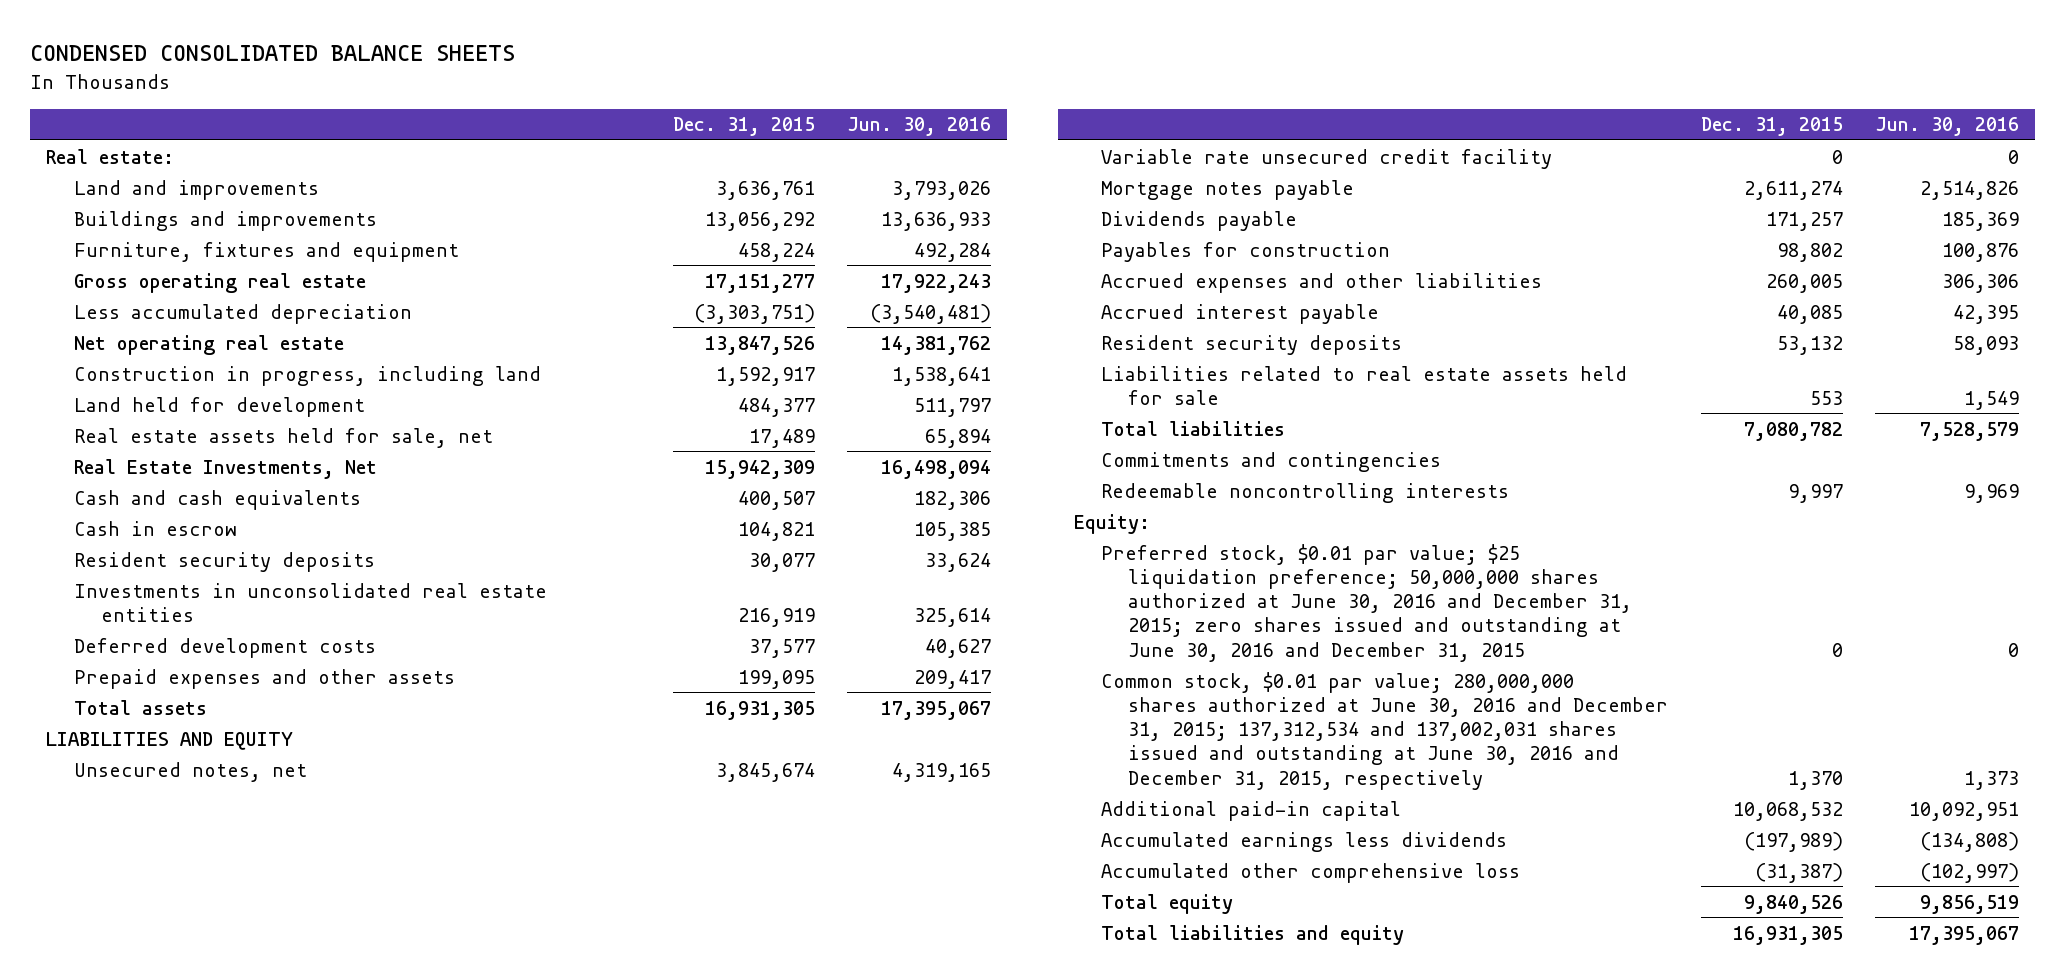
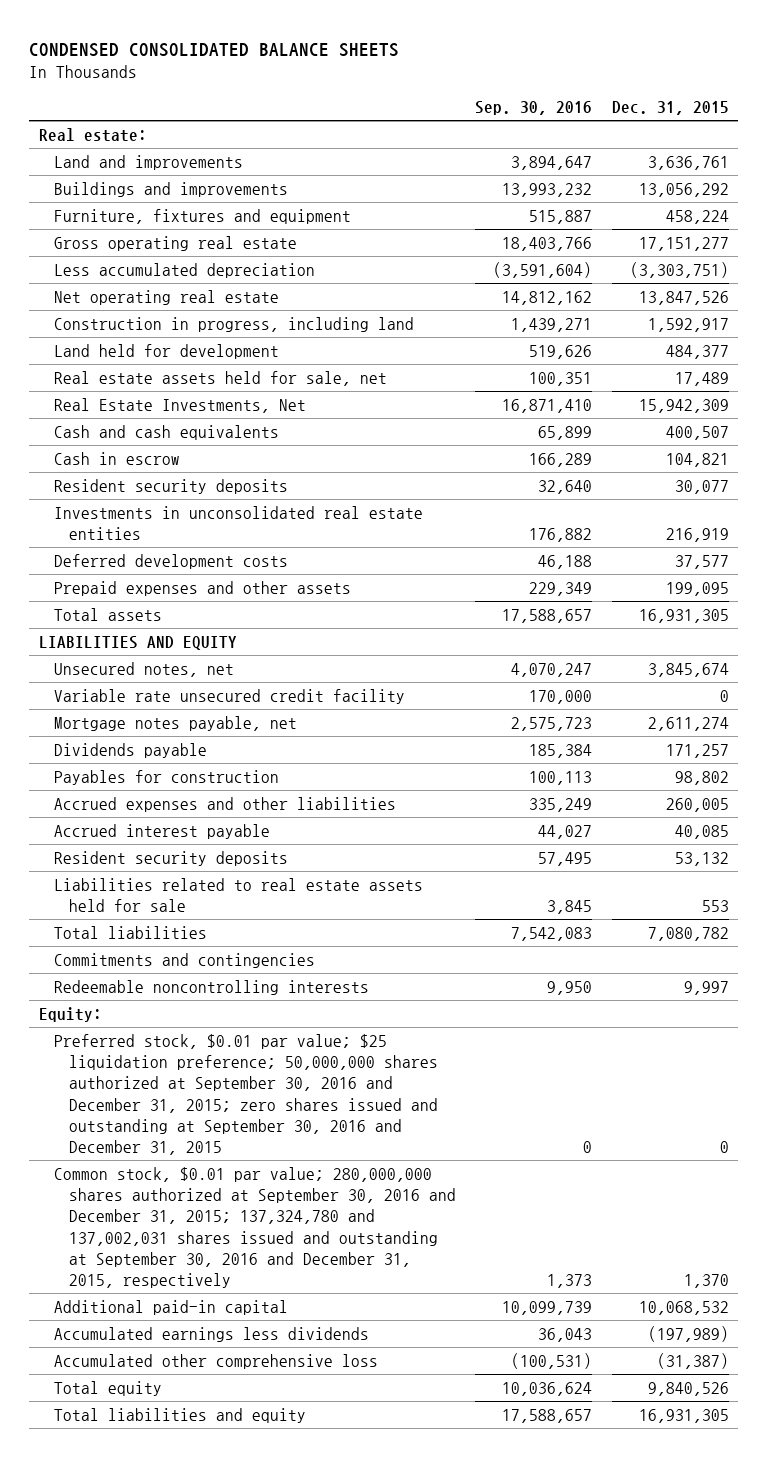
[847,117,992,137] Jun. 30, 2016 -> none
none -> [475,100,593,115] Sep. 30, 2016
[1101,179,1355,200] Mortgage notes payable -> [54,715,298,731] Mortgage notes payable, net
[1101,543,1633,662] Preferred stock, $0.01 par value; $25 liquidation preference; 50,000,000 shares authorized at June 30, 2016 and December 31, 2015; zero shares issued and outstanding at June 30, 2016 and December 31, 2015 -> [54,1033,439,1156] Preferred stock, $0.01 par value; $25 liquidation preference; 50,000,000 shares authorized at September 30, 2016 and December 31, 2015; zero shares issued and outstanding at September 30, 2016 and December 31, 2015
[1101,671,1669,790] Common stock, $0.01 par value; 280,000,000 shares authorized at June 30, 2016 and December 31, 2015; 137,312,534 and 137,002,031 shares issued and outstanding at June 30, 2016 and December 31, 2015, respectively -> [54,1166,457,1289] Common stock, $0.01 par value; 280,000,000 shares authorized at September 30, 2016 and December 31, 2015; 137,324,780 and 137,002,031 shares issued and outstanding at September 30, 2016 and December 31, 2015, respectively

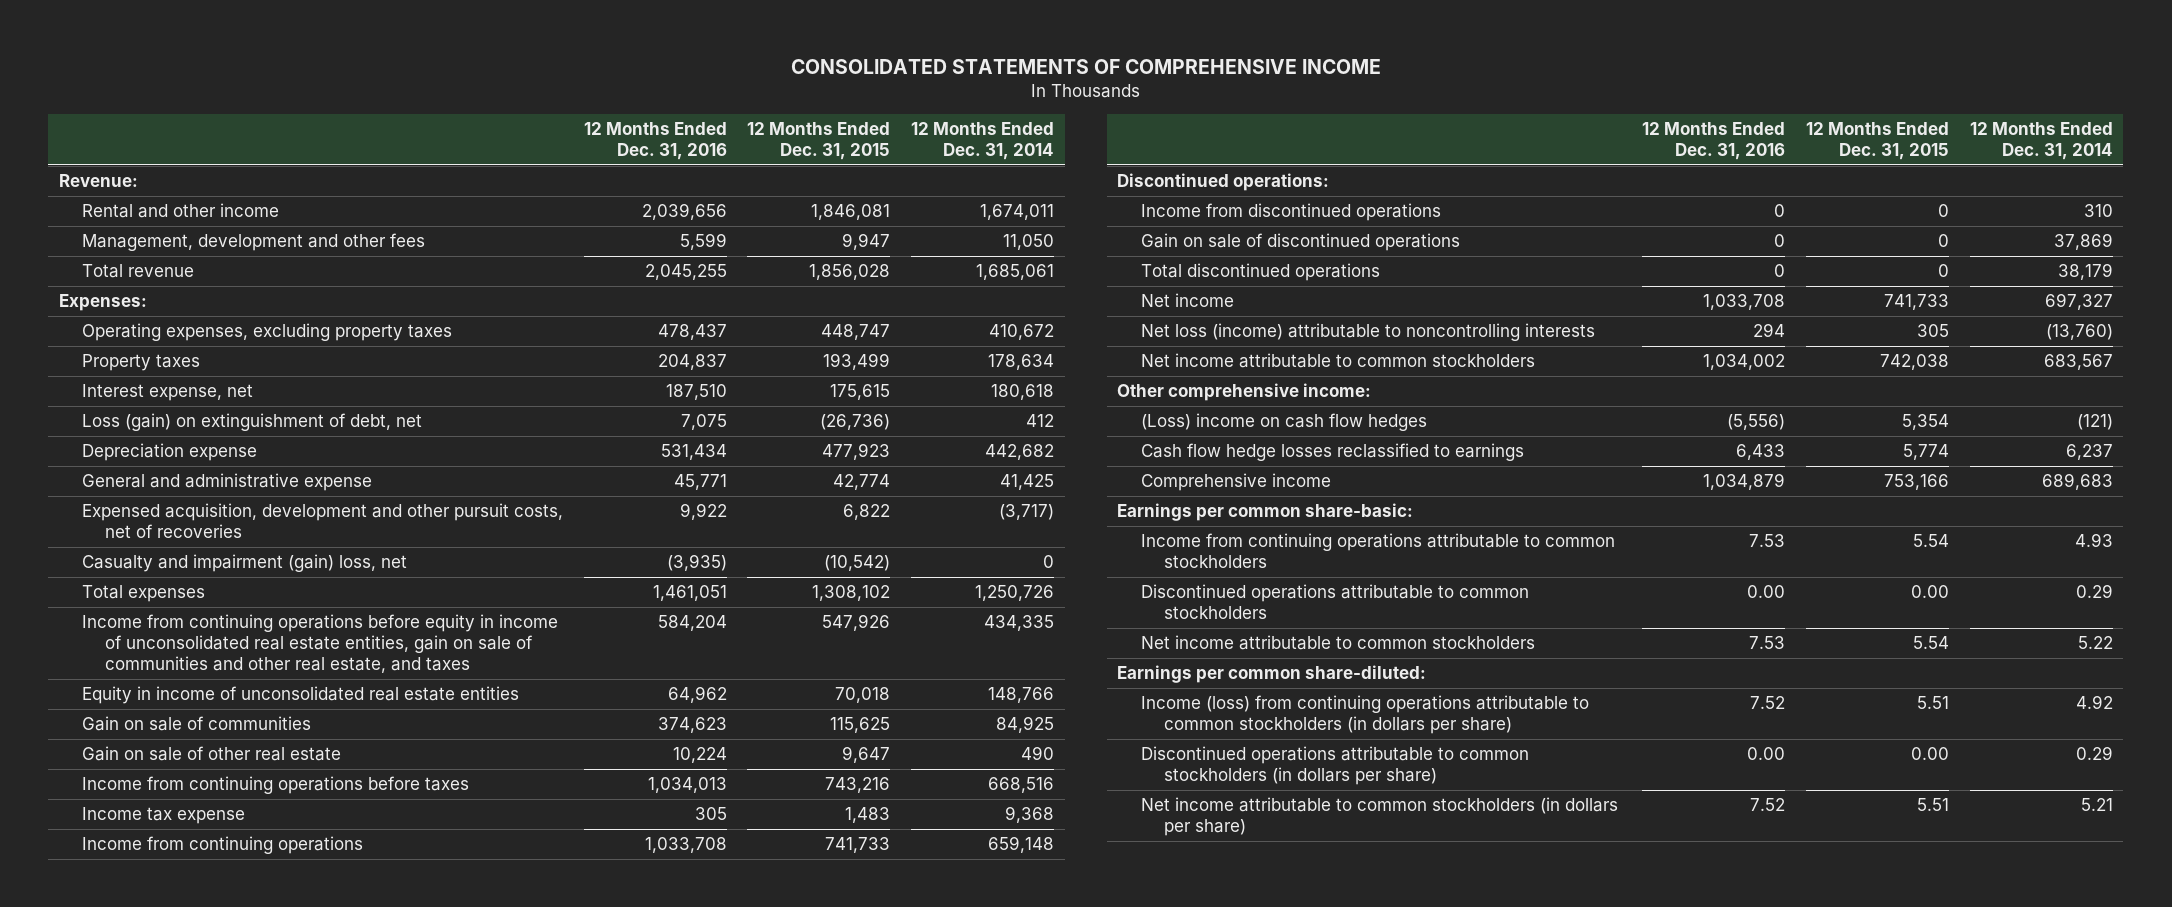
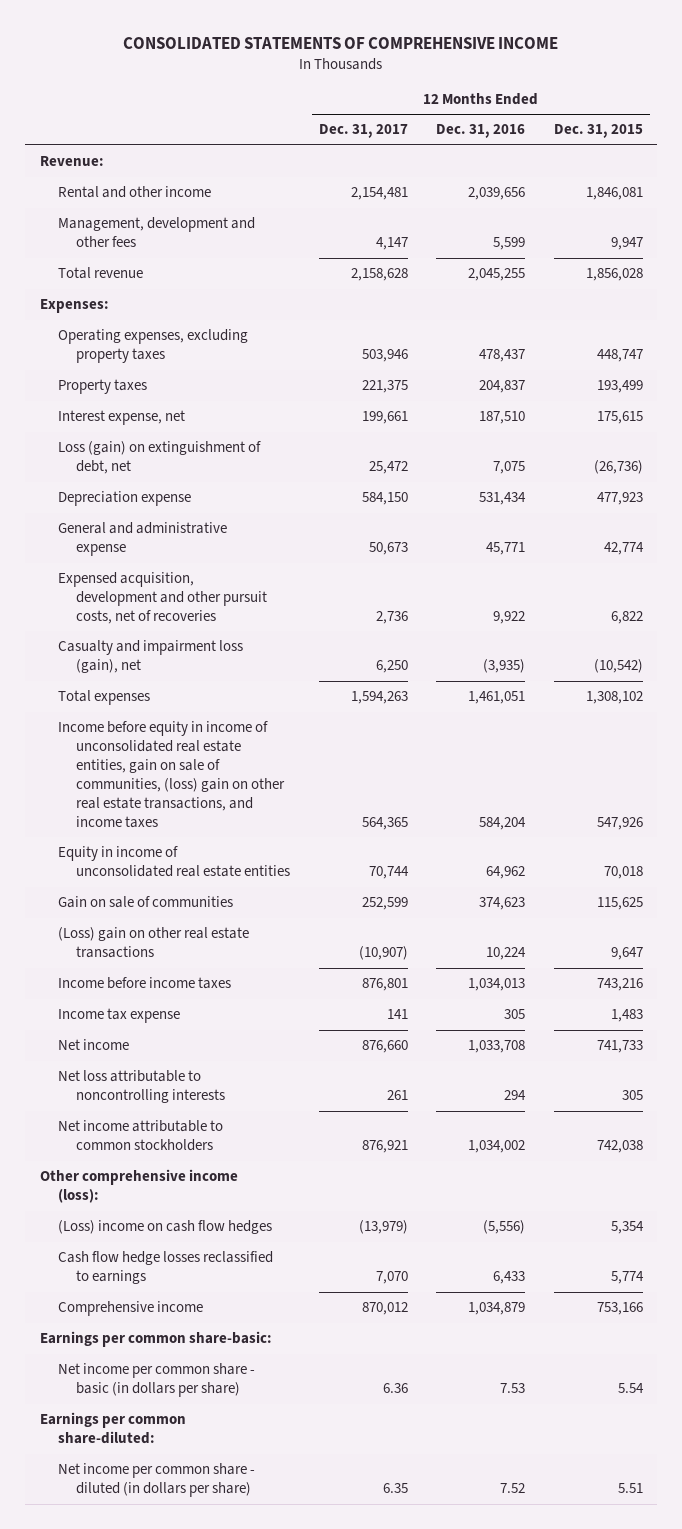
[911,122,1055,161] 12 Months Ended Dec. 31, 2014 -> none
none -> [318,124,408,139] Dec. 31, 2017
[81,553,407,572] Casualty and impairment (gain) loss, net -> [58,640,244,674] Casualty and impairment loss (gain), net
[81,613,558,674] Income from continuing operations before equity in income of unconsolidated real estate entities, gain on sale of communities and other real estate, and taxes -> [58,721,286,828] Income before equity in income of unconsolidated real estate entities, gain on sale of communities, (loss) gain on other real estate transactions, and income taxes
[81,745,341,761] Gain on sale of other real estate -> [58,927,250,959] (Loss) gain on other real estate transactions
[81,775,469,794] Income from continuing operations before taxes -> [58,977,232,990] Income before income taxes
[81,835,363,854] Income from continuing operations -> none
[1117,172,1330,191] Discontinued operations: -> none
[1140,202,1441,221] Income from discontinued operations -> none
[1140,232,1460,251] Gain on sale of discontinued operations -> none
[1140,262,1380,281] Total discontinued operations -> none
[1140,322,1595,341] Net loss (income) attributable to noncontrolling interests -> [58,1070,226,1104] Net loss attributable to noncontrolling interests
[1117,382,1372,401] Other comprehensive income: -> [39,1169,238,1204] Other comprehensive income (loss):
[1140,532,1615,569] Income from continuing operations attributable to common stockholders -> none
[1140,583,1529,620] Discontinued operations attributable to common stockholders -> none
[1140,634,1535,650] Net income attributable to common stockholders -> [58,1363,256,1398] Net income per common share - basic (in dollars per share)
[1140,694,1589,735] Income (loss) from continuing operations attributable to common stockholders (in dollars per share) -> none
[1140,745,1529,786] Discontinued operations attributable to common stockholders (in dollars per share) -> none
[1140,796,1618,837] Net income attributable to common stockholders (in dollars per share) -> [58,1463,256,1498] Net income per common share - diluted (in dollars per share)

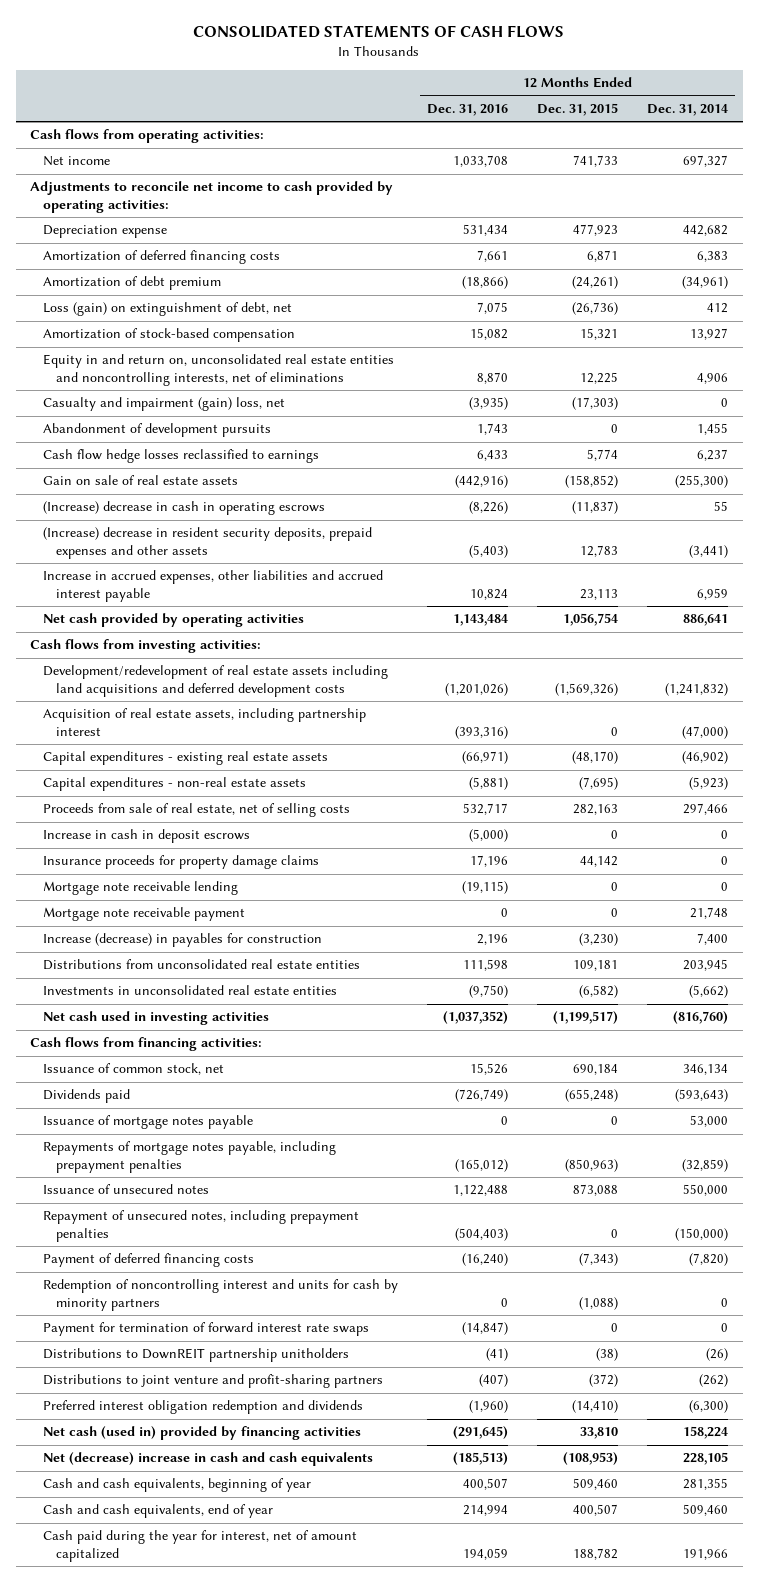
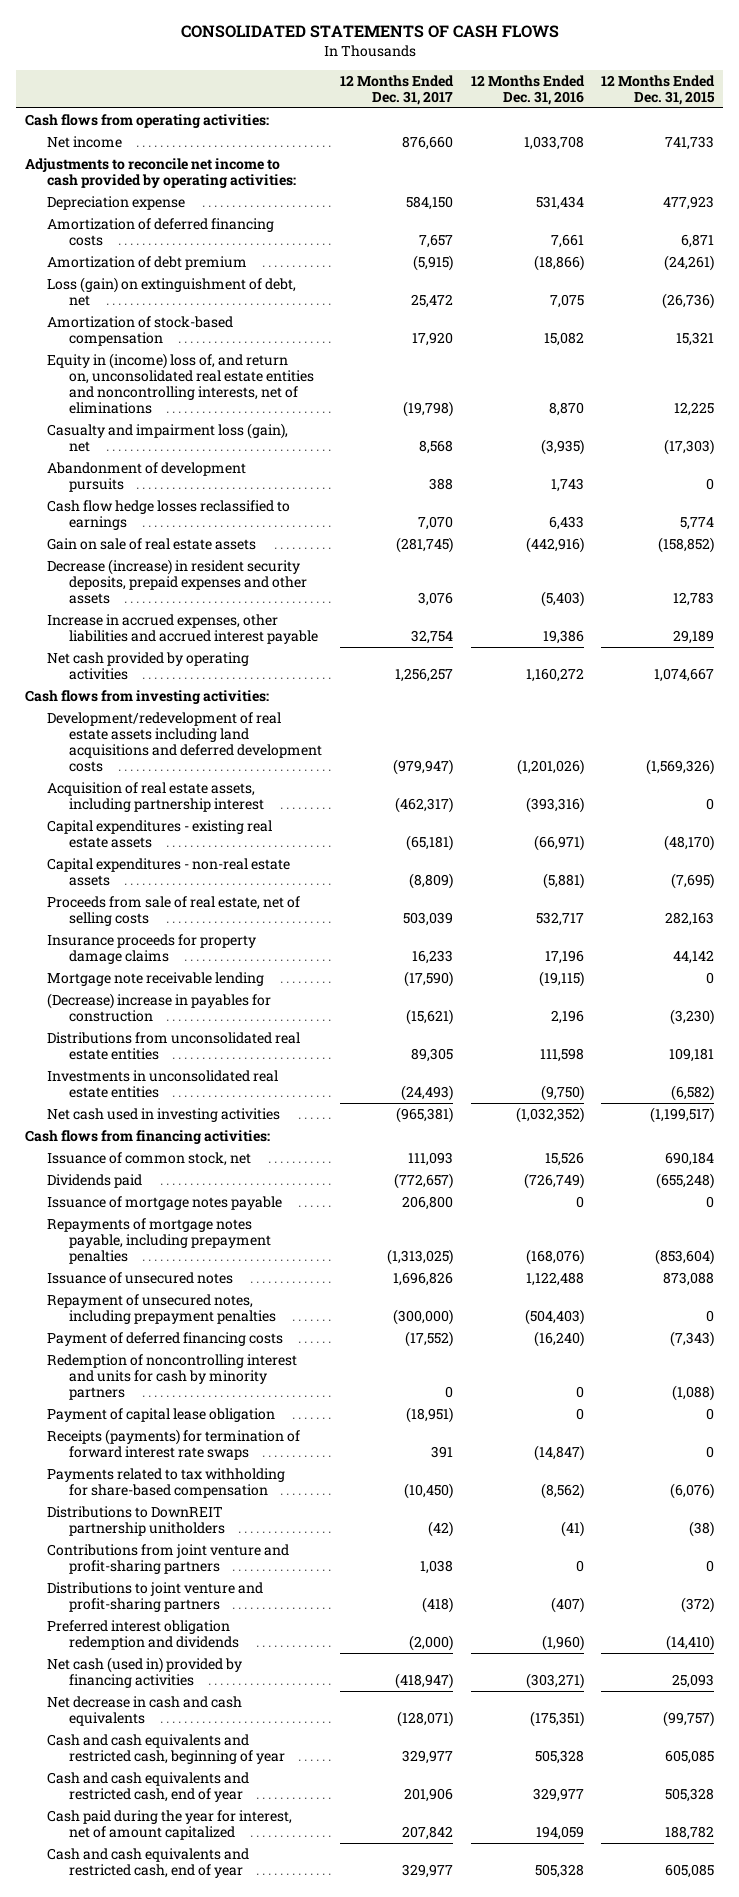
[647,104,729,117] Dec. 31, 2014 -> none
none -> [339,74,454,105] 12 Months Ended Dec. 31, 2017
[43,354,395,387] Equity in and return on, unconsolidated real estate entities and noncontrolling interests, net of eliminations -> [46,352,314,415] Equity in (income) loss of, and return on, unconsolidated real estate entities and noncontrolling interests, net of eliminations
[43,397,286,412] Casualty and impairment (gain) loss, net -> [46,422,288,453] Casualty and impairment loss (gain), net
[43,501,326,516] (Increase) decrease in cash in operating escrows -> none
[43,527,373,560] (Increase) decrease in resident security deposits, prepaid expenses and other assets -> [46,558,307,605] Decrease (increase) in resident security deposits, prepaid expenses and other assets
[470,589,509,601] 10,824 -> [542,630,584,645] 19,386
[580,589,619,601] 23,113 -> [673,630,715,645] 29,189
[453,614,509,627] 1,143,484 -> [525,668,584,683] 1,160,272
[563,613,619,627] 1,056,754 -> [654,668,715,683] 1,074,667
[43,829,251,844] Increase in cash in deposit escrows -> none
[43,907,246,922] Mortgage note receivable payment -> none
[43,933,323,948] Increase (decrease) in payables for construction -> [46,992,271,1023] (Decrease) increase in payables for construction
[443,1011,509,1025] (1,037,352) -> [515,1106,584,1123] (1,032,352)
[455,1159,509,1173] (165,012) -> [525,1249,584,1266] (168,076)
[565,1159,619,1173] (850,963) -> [655,1249,715,1266] (853,604)
none -> [46,1407,275,1422] Payment of capital lease obligation
[43,1322,370,1337] Payment for termination of forward interest rate swaps -> [46,1428,300,1461] Receipts (payments) for termination of forward interest rate swaps
none -> [46,1467,285,1499] Payments related to tax withholding for share-based compensation
none -> [46,1543,289,1575] Contributions from joint venture and profit-sharing partners
[453,1426,509,1440] (291,645) -> [525,1673,584,1690] (303,271)
[580,1427,619,1440] 33,810 -> [672,1674,715,1689] 25,093
[43,1452,374,1467] Net (decrease) increase in cash and cash equivalents -> [46,1695,242,1727] Net decrease in cash and cash equivalents
[453,1452,509,1466] (185,513) -> [529,1711,584,1728] (175,351)
[563,1452,619,1466] (108,953) -> [663,1711,715,1728] (99,757)
[43,1478,312,1493] Cash and cash equivalents, beginning of year -> [46,1733,285,1765] Cash and cash equivalents and restricted cash, beginning of year
[463,1478,509,1491] 400,507 -> [534,1750,584,1765] 505,328
[573,1478,619,1491] 509,460 -> [665,1750,715,1765] 605,085
[43,1504,274,1519] Cash and cash equivalents, end of year -> [46,1771,249,1803] Cash and cash equivalents and restricted cash, end of year
[463,1505,509,1517] 214,994 -> [532,1788,584,1803] 329,977
[573,1504,619,1517] 400,507 -> [665,1788,715,1803] 505,328
none -> [46,1847,249,1879] Cash and cash equivalents and restricted cash, end of year

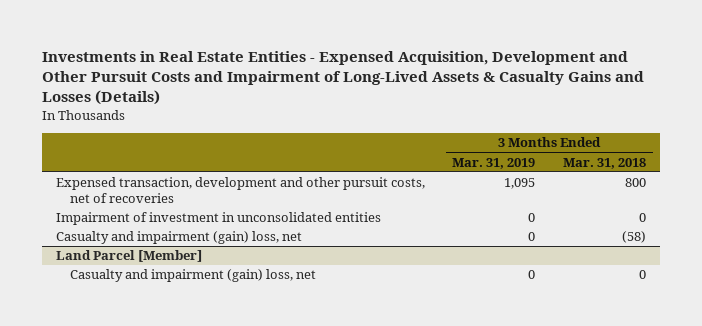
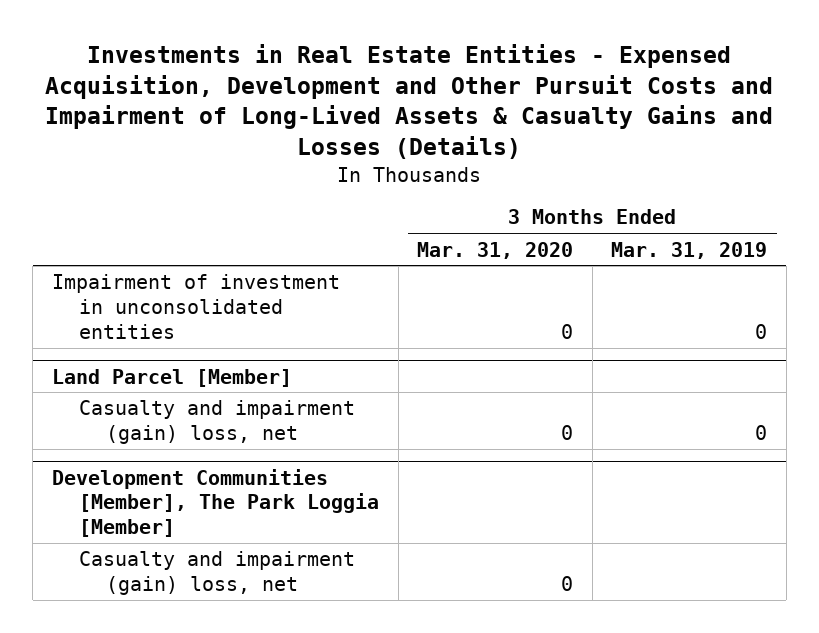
[563,157,647,169] Mar. 31, 2018 -> none
none -> [417,241,574,259] Mar. 31, 2020
[55,177,425,204] Expensed transaction, development and other pursuit costs, net of recoveries -> none
[55,231,302,245] Casualty and impairment (gain) loss, net -> none
none -> [51,468,380,538] Development Communities [Member], The Park Loggia [Member]
none -> [79,551,356,595] Casualty and impairment (gain) loss, net

